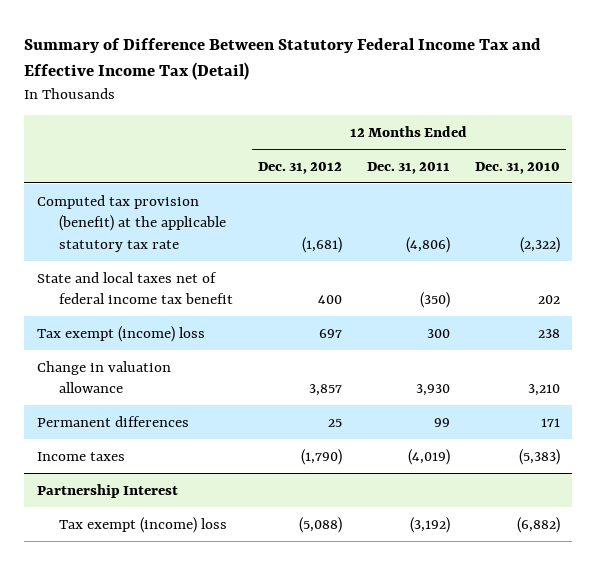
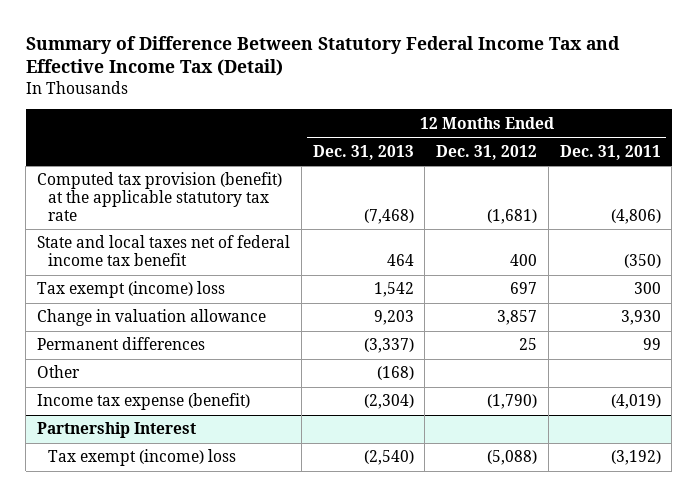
[474,161,560,174] Dec. 31, 2010 -> none
none -> [312,144,414,160] Dec. 31, 2013
none -> [37,365,81,379] Other
[36,451,125,461] Income taxes -> [37,393,251,411] Income tax expense (benefit)

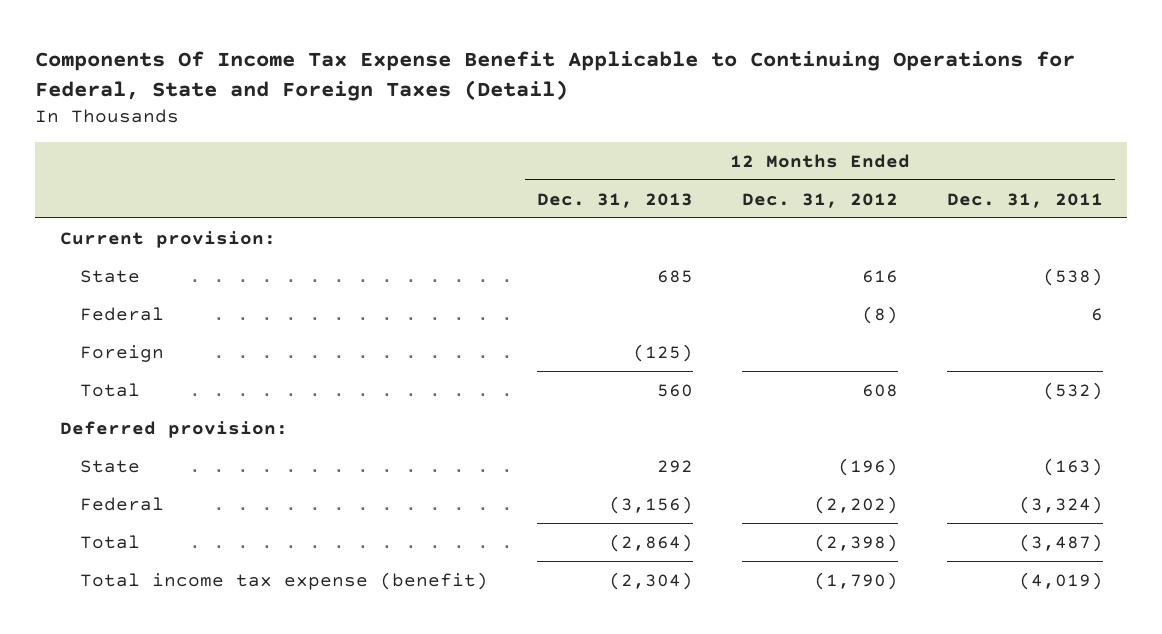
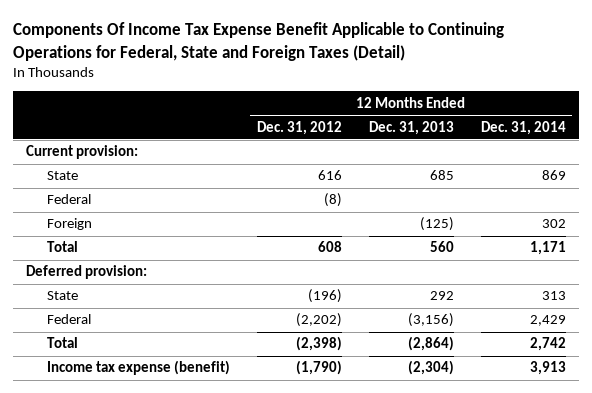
[946,192,1103,208] Dec. 31, 2011 -> none
none -> [480,120,566,135] Dec. 31, 2014
[80,571,489,590] Total income tax expense (benefit) -> [47,360,231,376] Income tax expense (benefit)

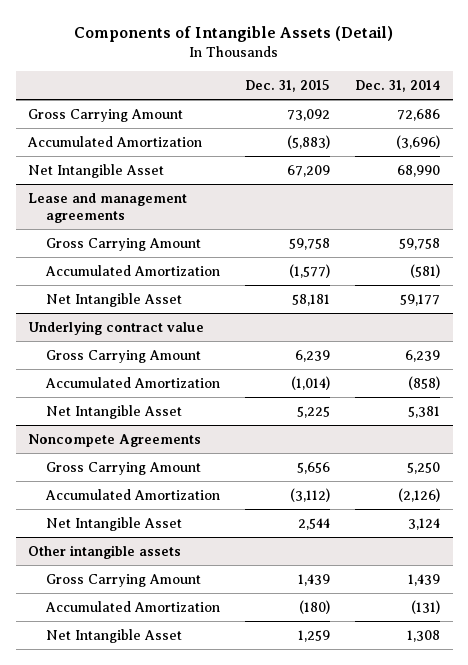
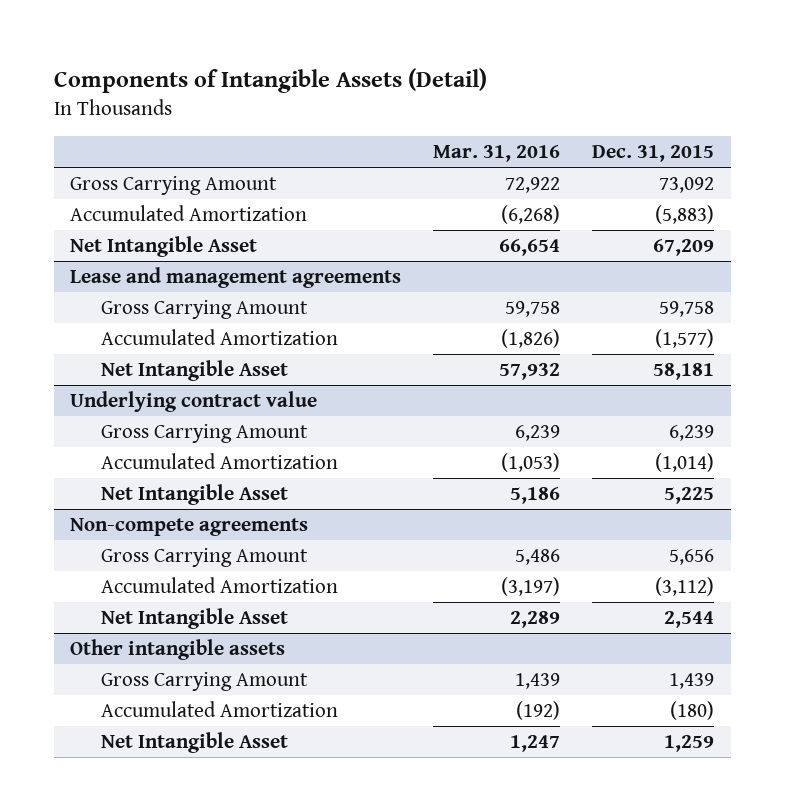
[355,79,441,92] Dec. 31, 2014 -> none
none -> [433,145,561,163] Mar. 31, 2016
[28,434,202,448] Noncompete Agreements -> [70,518,309,537] Non-compete agreements

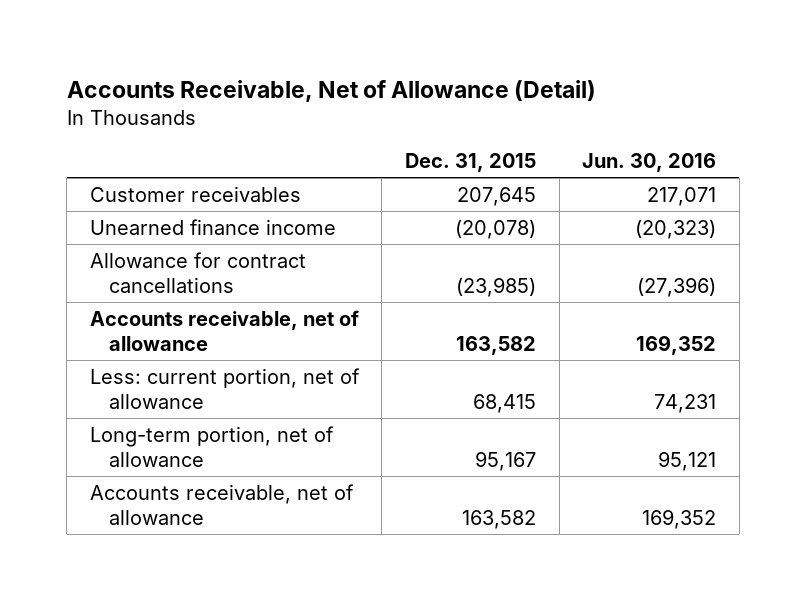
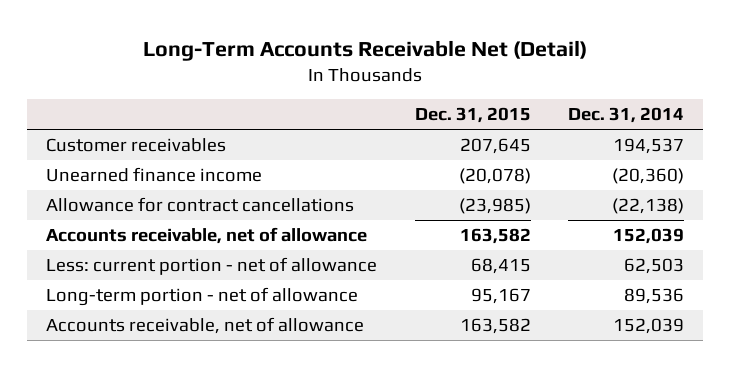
[66,79,596,102] Accounts Receivable, Net of Allowance (Detail) -> [143,39,588,61] Long-Term Accounts Receivable Net (Detail)
[582,153,717,173] Jun. 30, 2016 -> none
none -> [568,107,685,124] Dec. 31, 2014
[89,367,360,410] Less: current portion, net of allowance -> [45,256,377,275] Less: current portion - net of allowance
[89,425,334,468] Long-term portion, net of allowance -> [45,286,358,306] Long-term portion - net of allowance

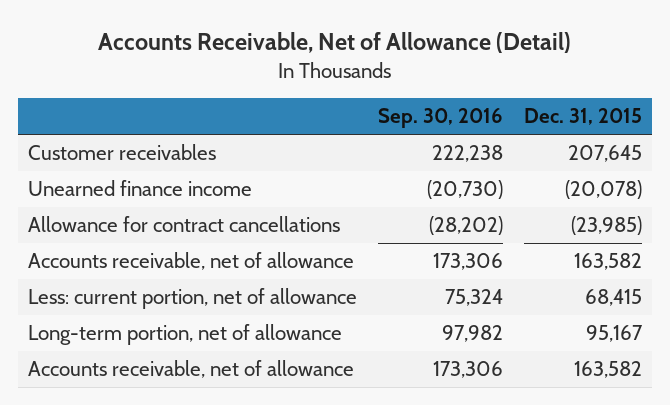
[143,39,588,61] Long-Term Accounts Receivable Net (Detail) -> [98,31,572,53] Accounts Receivable, Net of Allowance (Detail)
[568,107,685,124] Dec. 31, 2014 -> none
none -> [378,108,504,129] Sep. 30, 2016
[45,256,377,275] Less: current portion - net of allowance -> [28,288,358,310] Less: current portion, net of allowance
[45,286,358,306] Long-term portion - net of allowance -> [28,324,343,346] Long-term portion, net of allowance

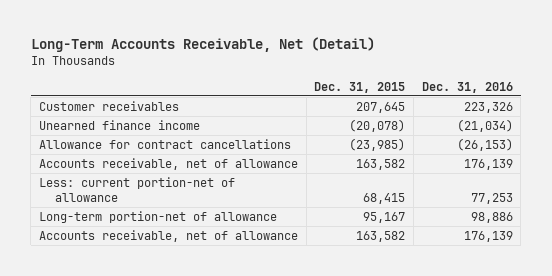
[98,31,572,53] Accounts Receivable, Net of Allowance (Detail) -> [30,37,375,53] Long-Term Accounts Receivable, Net (Detail)
[378,108,504,129] Sep. 30, 2016 -> none
none -> [421,81,513,93] Dec. 31, 2016
[28,288,358,310] Less: current portion, net of allowance -> [39,176,236,202] Less: current portion-net of allowance
[28,324,343,346] Long-term portion, net of allowance -> [39,210,278,223] Long-term portion-net of allowance

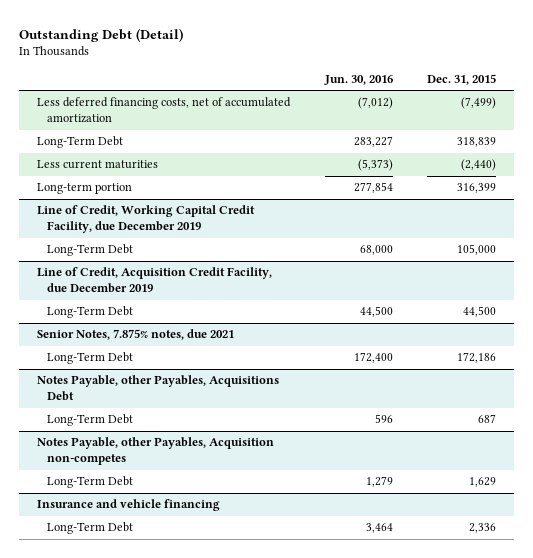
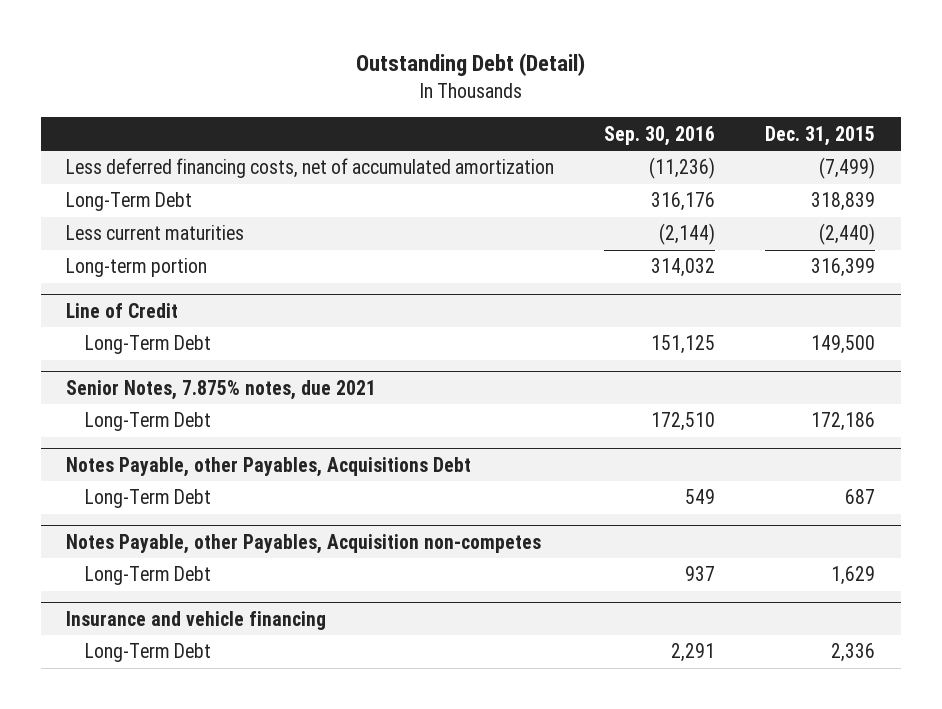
[323,75,393,86] Jun. 30, 2016 -> none
none -> [604,125,716,146] Sep. 30, 2016
[36,205,255,234] Line of Credit, Working Capital Credit Facility, due December 2019 -> none
[36,267,272,294] Line of Credit, Acquisition Credit Facility, due December 2019 -> none
[46,306,133,319] Long-Term Debt -> none
none -> [66,302,179,318] Line of Credit
[457,244,497,256] 105,000 -> [811,335,876,355] 149,500

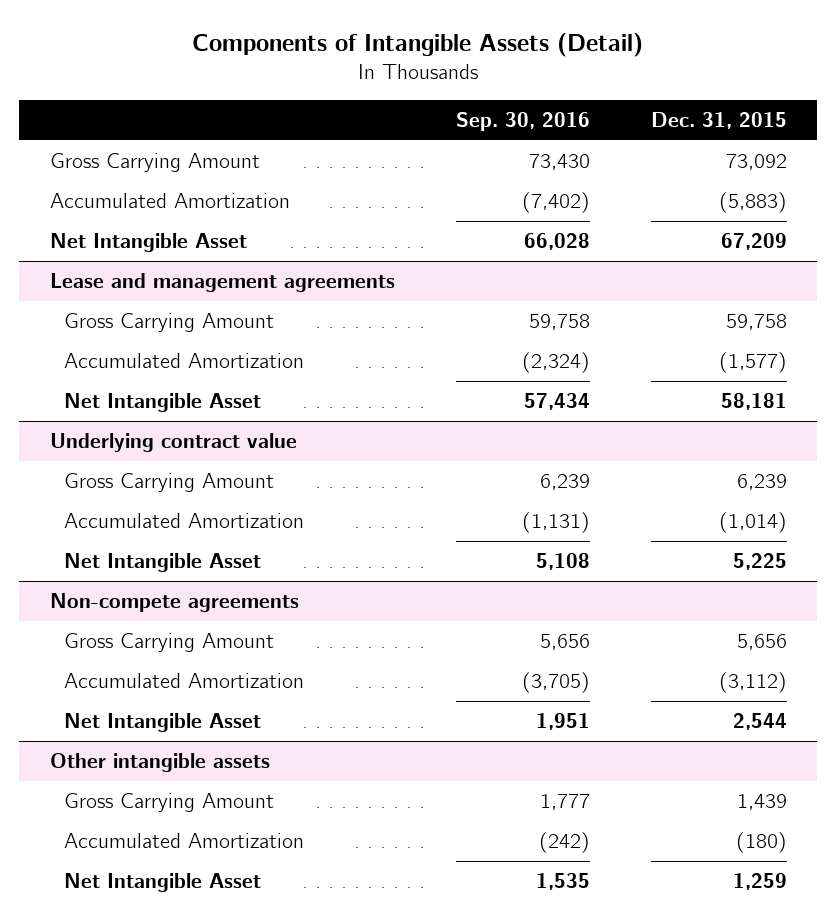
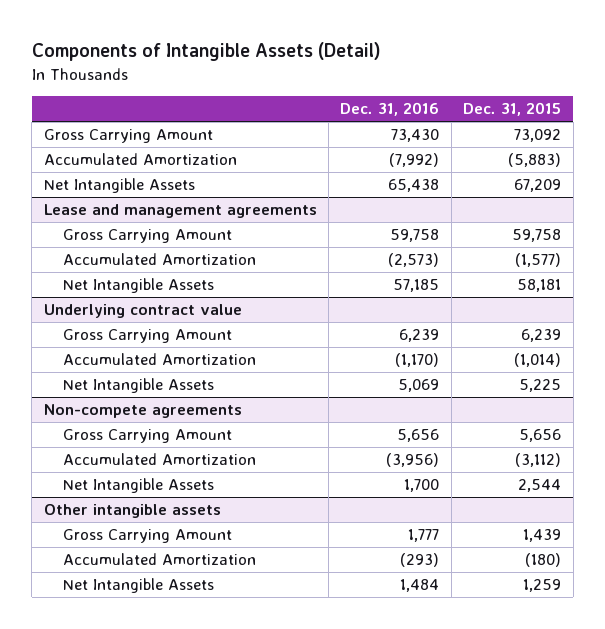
[455,111,590,131] Sep. 30, 2016 -> none
none -> [340,102,440,117] Dec. 31, 2016
[49,233,247,253] Net Intangible Asset -> [43,178,195,194] Net Intangible Assets
[64,393,262,413] Net Intangible Asset -> [62,278,214,294] Net Intangible Assets
[64,553,262,573] Net Intangible Asset -> [62,378,214,394] Net Intangible Assets
[64,713,262,733] Net Intangible Asset -> [62,478,214,494] Net Intangible Assets
[64,873,262,893] Net Intangible Asset -> [62,578,214,594] Net Intangible Assets

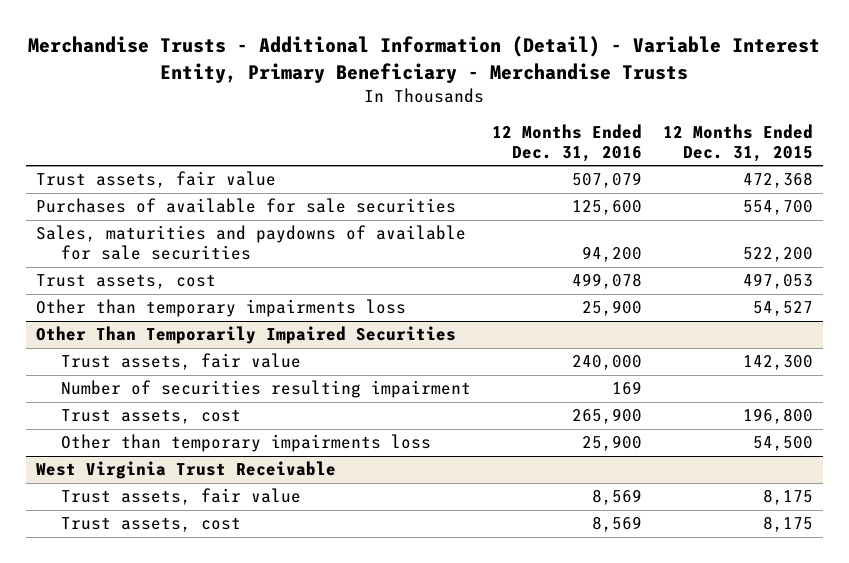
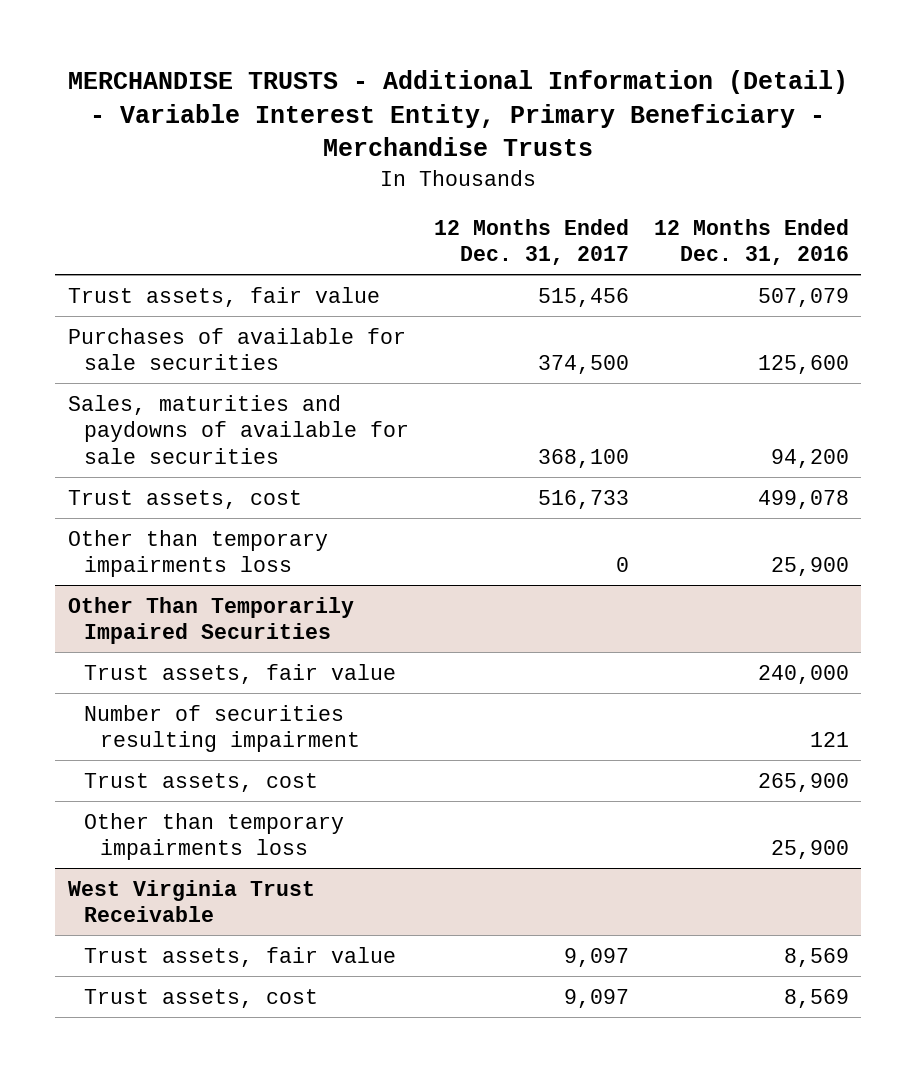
[28,36,821,83] Merchandise Trusts - Additional Information (Detail) - Variable Interest Entity, Primary Beneficiary - Merchandise Trusts -> [68,69,849,157] MERCHANDISE TRUSTS - Additional Information (Detail) - Variable Interest Entity, Primary Beneficiary - Merchandise Trusts
[662,123,813,163] 12 Months Ended Dec. 31, 2015 -> none
none -> [433,218,629,266] 12 Months Ended Dec. 31, 2017
[611,381,642,396] 169 -> [809,732,849,748] 121

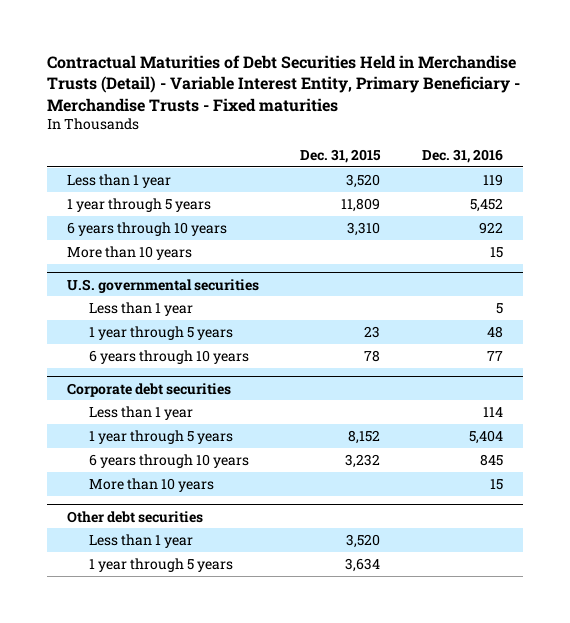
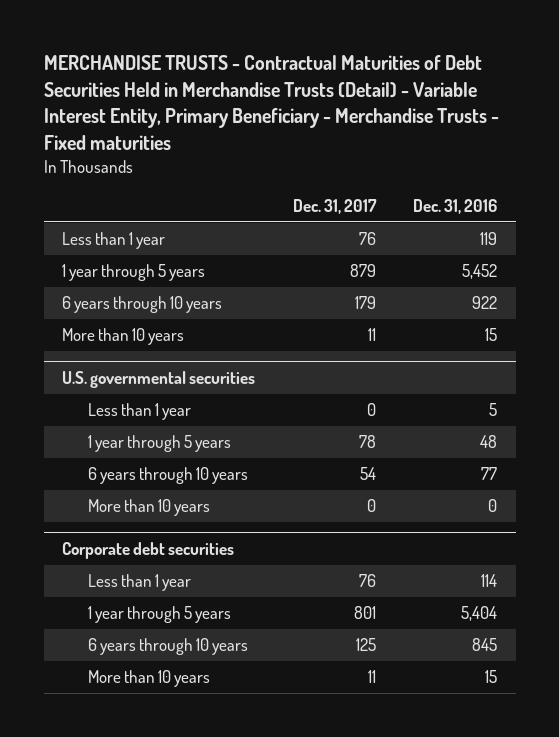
[46,55,520,112] Contractual Maturities of Debt Securities Held in Merchandise Trusts (Detail) - Variable Interest Entity, Primary Beneficiary - Merchandise Trusts - Fixed maturities -> [43,55,499,150] MERCHANDISE TRUSTS - Contractual Maturities of Debt Securities Held in Merchandise Trusts (Detail) - Variable Interest Entity, Primary Beneficiary - Merchandise Trusts - Fixed maturities
[300,149,382,164] Dec. 31, 2015 -> none
none -> [292,199,377,215] Dec. 31, 2017
none -> [88,499,211,517] More than 10 years
[67,510,204,523] Other debt securities -> none
[89,533,194,548] Less than 1 year -> none
[89,557,234,572] 1 year through 5 years -> none

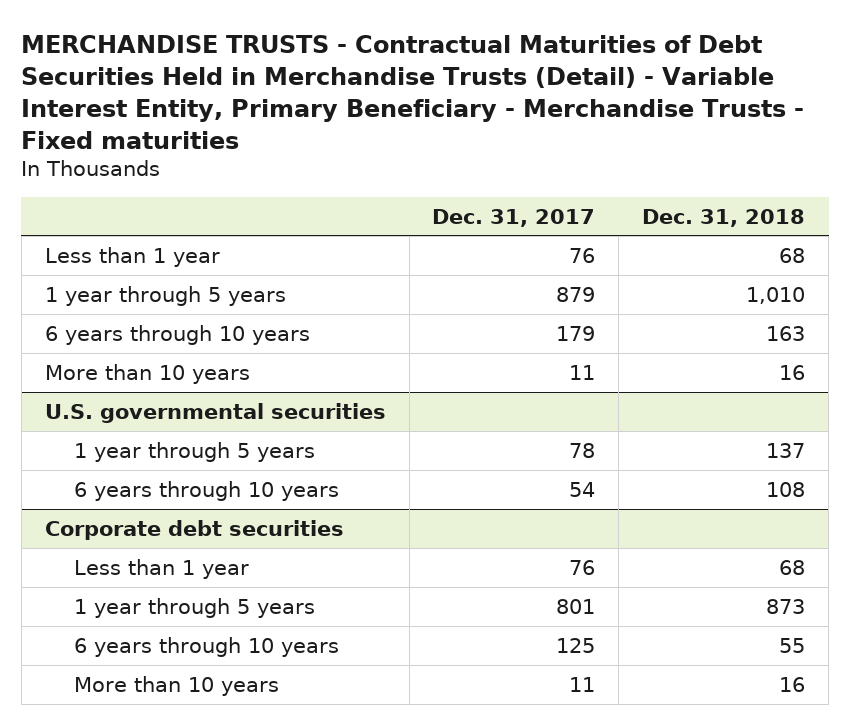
[412,199,497,215] Dec. 31, 2016 -> none
none -> [642,208,806,227] Dec. 31, 2018
[88,403,192,421] Less than 1 year -> none
[88,499,211,517] More than 10 years -> none

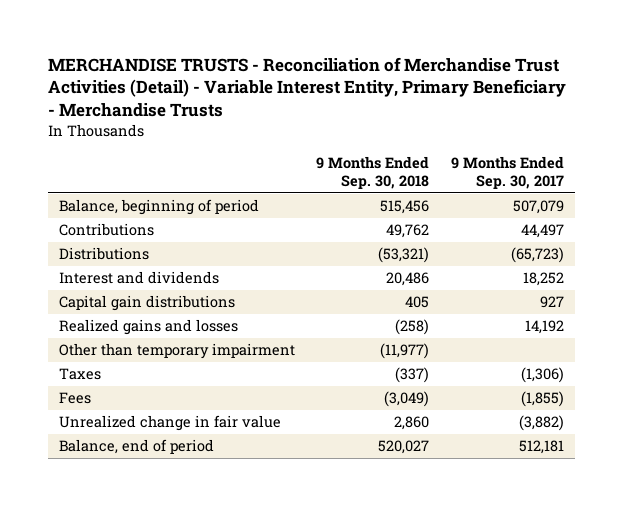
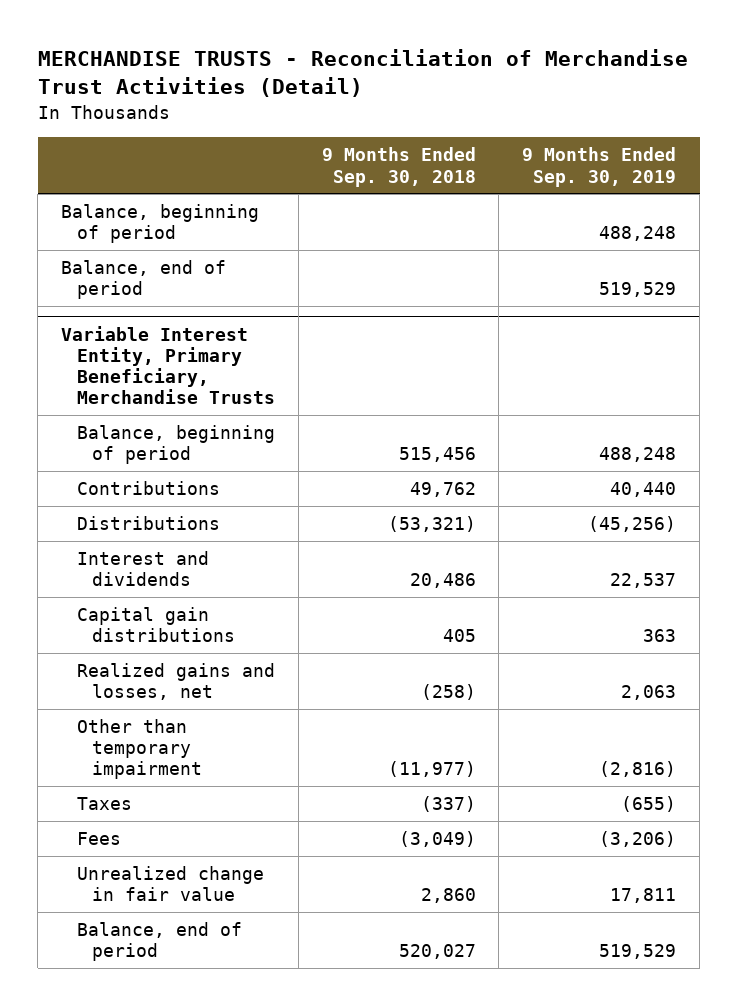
[47,56,566,118] MERCHANDISE TRUSTS - Reconciliation of Merchandise Trust Activities (Detail) - Variable Interest Entity, Primary Beneficiary - Merchandise Trusts -> [37,49,688,98] MERCHANDISE TRUSTS - Reconciliation of Merchandise Trust Activities (Detail)
[450,156,564,189] 9 Months Ended Sep. 30, 2017 -> none
none -> [522,147,677,187] 9 Months Ended Sep. 30, 2019
none -> [61,204,260,244] Balance, beginning of period
none -> [61,260,227,300] Balance, end of period
none -> [61,325,275,405] Variable Interest Entity, Primary Beneficiary, Merchandise Trusts
[58,319,238,336] Realized gains and losses -> [76,663,275,701] Realized gains and losses, net

